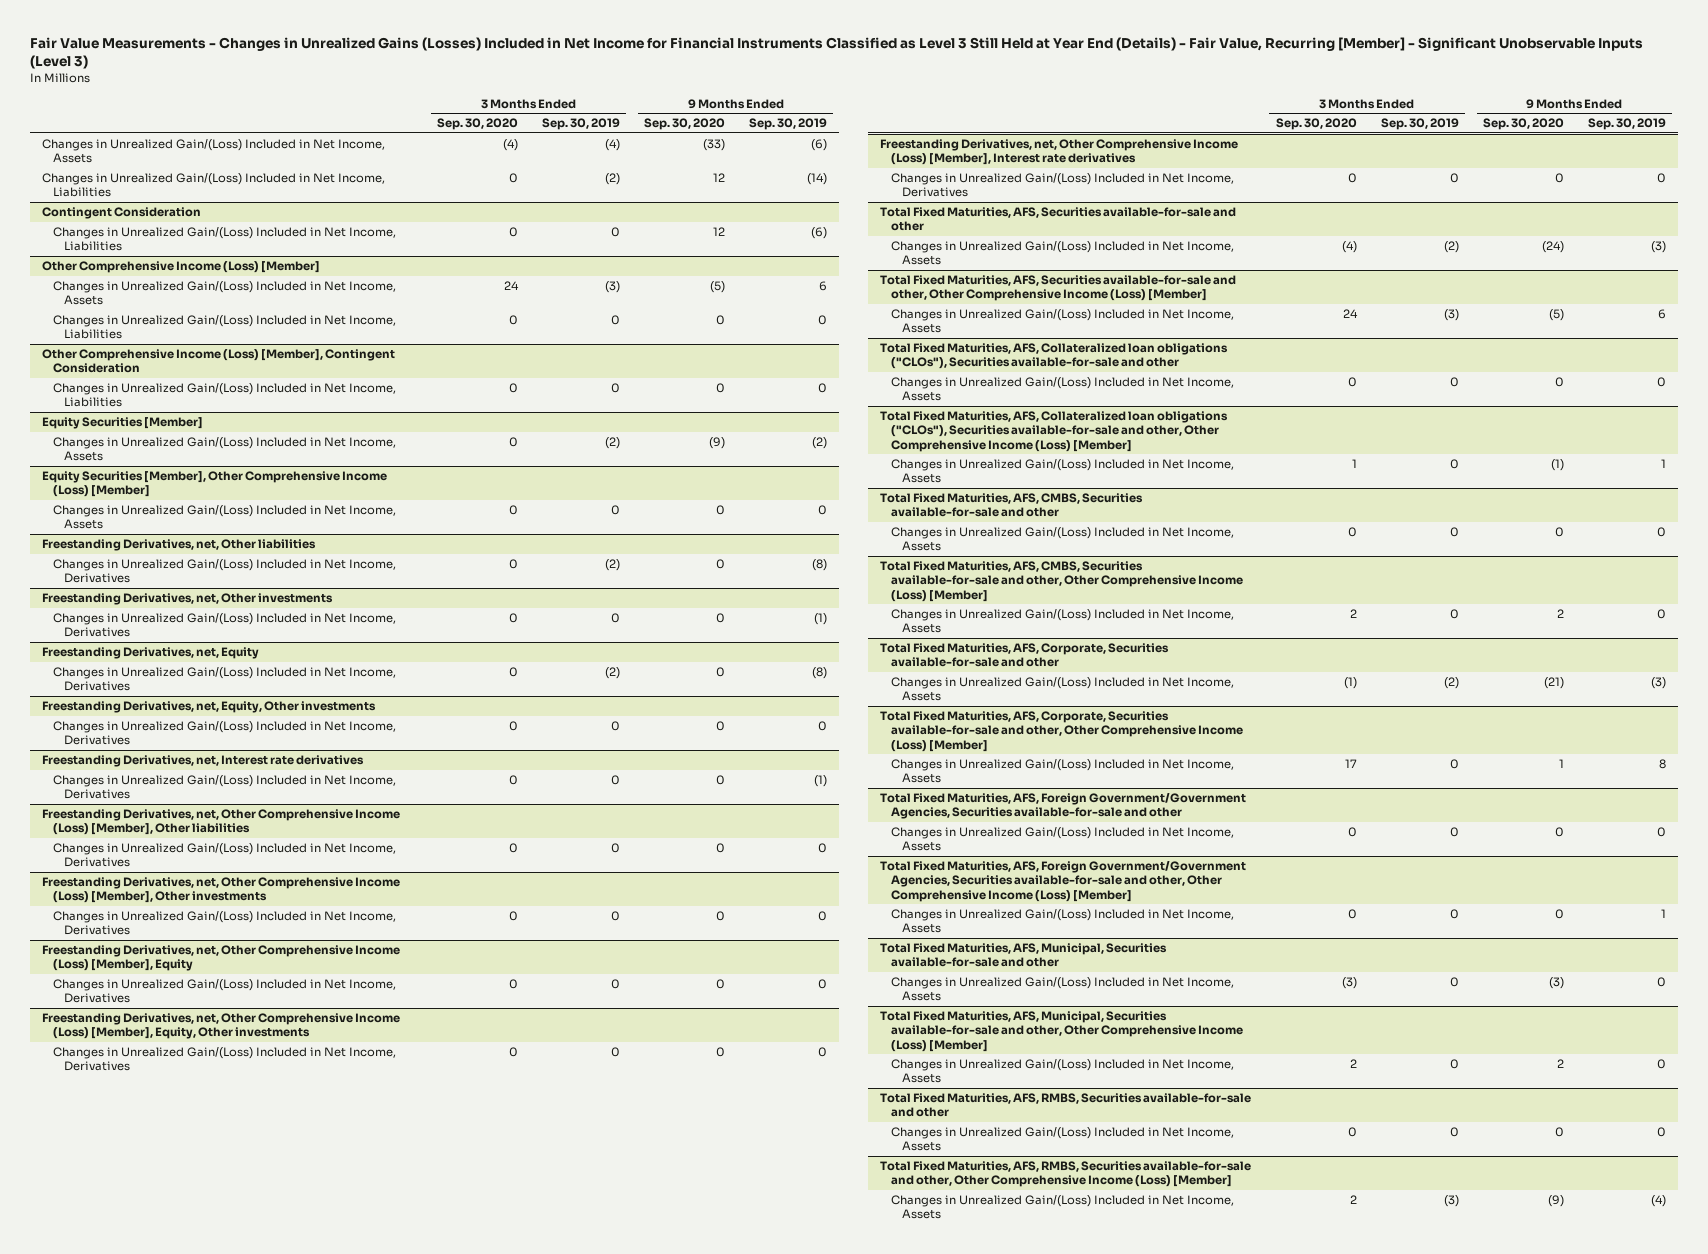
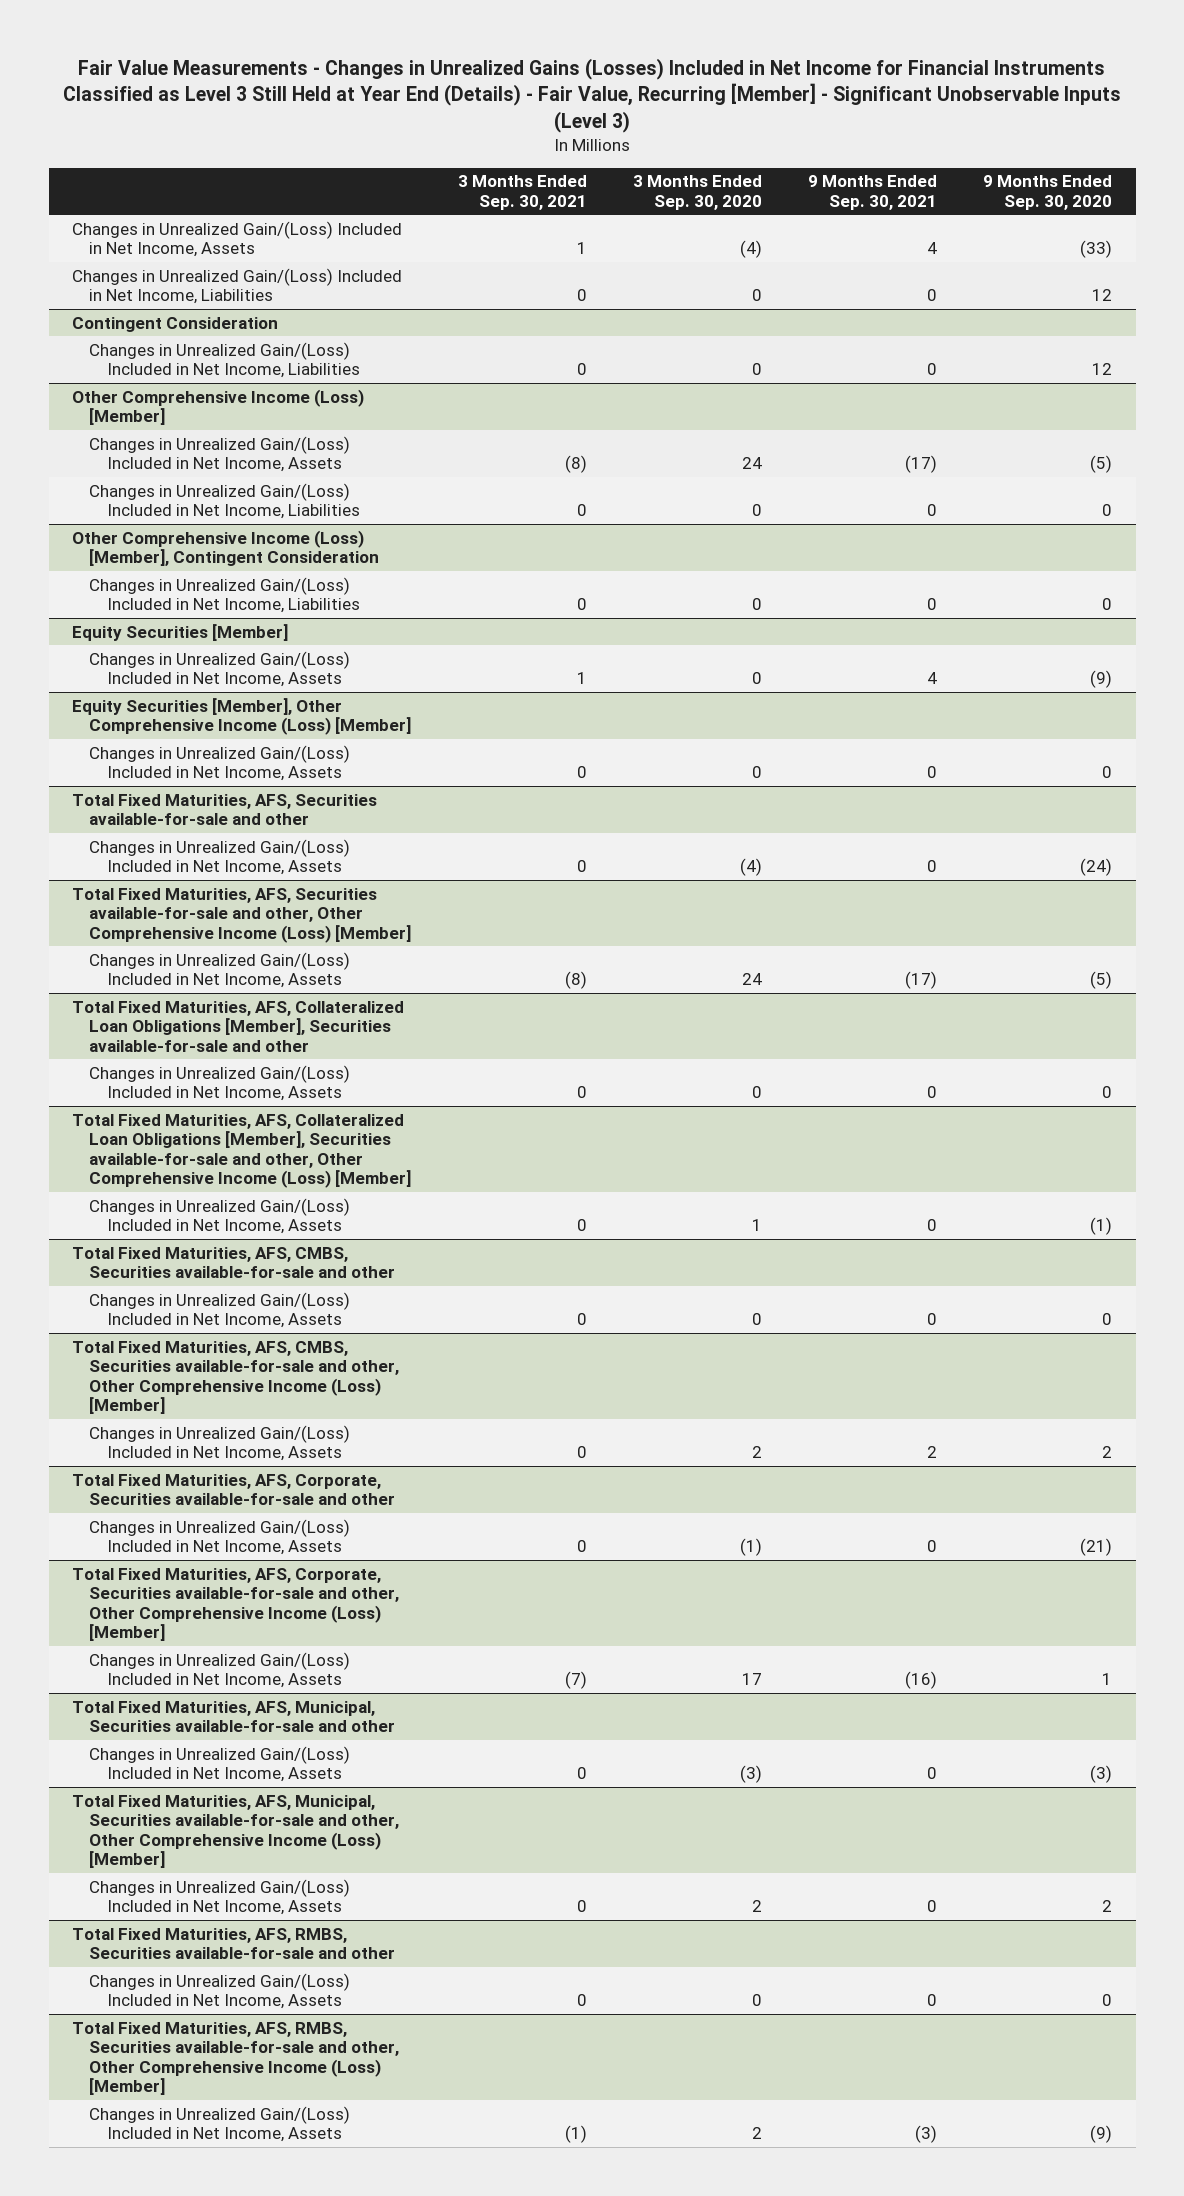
[542,118,621,131] Sep. 30, 2019 -> none
[749,118,828,131] Sep. 30, 2019 -> none
none -> [457,175,587,210] 3 Months Ended Sep. 30, 2021
none -> [808,175,938,210] 9 Months Ended Sep. 30, 2021
[42,539,317,552] Freestanding Derivatives, net, Other liabilities -> none
[52,559,396,584] Changes in Unrealized Gain/(Loss) Included in Net Income, Derivatives -> none
[42,593,334,606] Freestanding Derivatives, net, Other investments -> none
[52,613,396,638] Changes in Unrealized Gain/(Loss) Included in Net Income, Derivatives -> none
[42,647,260,660] Freestanding Derivatives, net, Equity -> none
[52,667,396,692] Changes in Unrealized Gain/(Loss) Included in Net Income, Derivatives -> none
[42,701,377,714] Freestanding Derivatives, net, Equity, Other investments -> none
[52,721,396,746] Changes in Unrealized Gain/(Loss) Included in Net Income, Derivatives -> none
[42,755,365,768] Freestanding Derivatives, net, Interest rate derivatives -> none
[52,775,396,800] Changes in Unrealized Gain/(Loss) Included in Net Income, Derivatives -> none
[42,809,401,836] Freestanding Derivatives, net, Other Comprehensive Income (Loss) [Member], Other liabilities -> none
[52,843,396,868] Changes in Unrealized Gain/(Loss) Included in Net Income, Derivatives -> none
[42,877,401,904] Freestanding Derivatives, net, Other Comprehensive Income (Loss) [Member], Other investments -> none
[52,911,396,936] Changes in Unrealized Gain/(Loss) Included in Net Income, Derivatives -> none
[42,945,401,972] Freestanding Derivatives, net, Other Comprehensive Income (Loss) [Member], Equity -> none
[52,979,396,1004] Changes in Unrealized Gain/(Loss) Included in Net Income, Derivatives -> none
[42,1013,401,1040] Freestanding Derivatives, net, Other Comprehensive Income (Loss) [Member], Equity, Other investments -> none
[52,1047,396,1072] Changes in Unrealized Gain/(Loss) Included in Net Income, Derivatives -> none
[880,139,1239,166] Freestanding Derivatives, net, Other Comprehensive Income (Loss) [Member], Interest rate derivatives -> none
[891,173,1235,198] Changes in Unrealized Gain/(Loss) Included in Net Income, Derivatives -> none
[880,343,1229,370] Total Fixed Maturities, AFS, Collateralized loan obligations ("CLOs"), Securities available-for-sale and other -> [71,1000,404,1052] Total Fixed Maturities, AFS, Collateralized Loan Obligations [Member], Securities available-for-sale and other
[880,411,1229,452] Total Fixed Maturities, AFS, Collateralized loan obligations ("CLOs"), Securities available-for-sale and other, Other Comprehensive Income (Loss) [Member] -> [71,1113,412,1189] Total Fixed Maturities, AFS, Collateralized Loan Obligations [Member], Securities available-for-sale and other, Other Comprehensive Income (Loss) [Member]
[880,793,1247,820] Total Fixed Maturities, AFS, Foreign Government/Government Agencies, Securities available-for-sale and other -> none
[891,827,1235,852] Changes in Unrealized Gain/(Loss) Included in Net Income, Assets -> none
[880,861,1247,902] Total Fixed Maturities, AFS, Foreign Government/Government Agencies, Securities available-for-sale and other, Other Comprehensive Income (Loss) [Member] -> none
[891,909,1235,934] Changes in Unrealized Gain/(Loss) Included in Net Income, Assets -> none

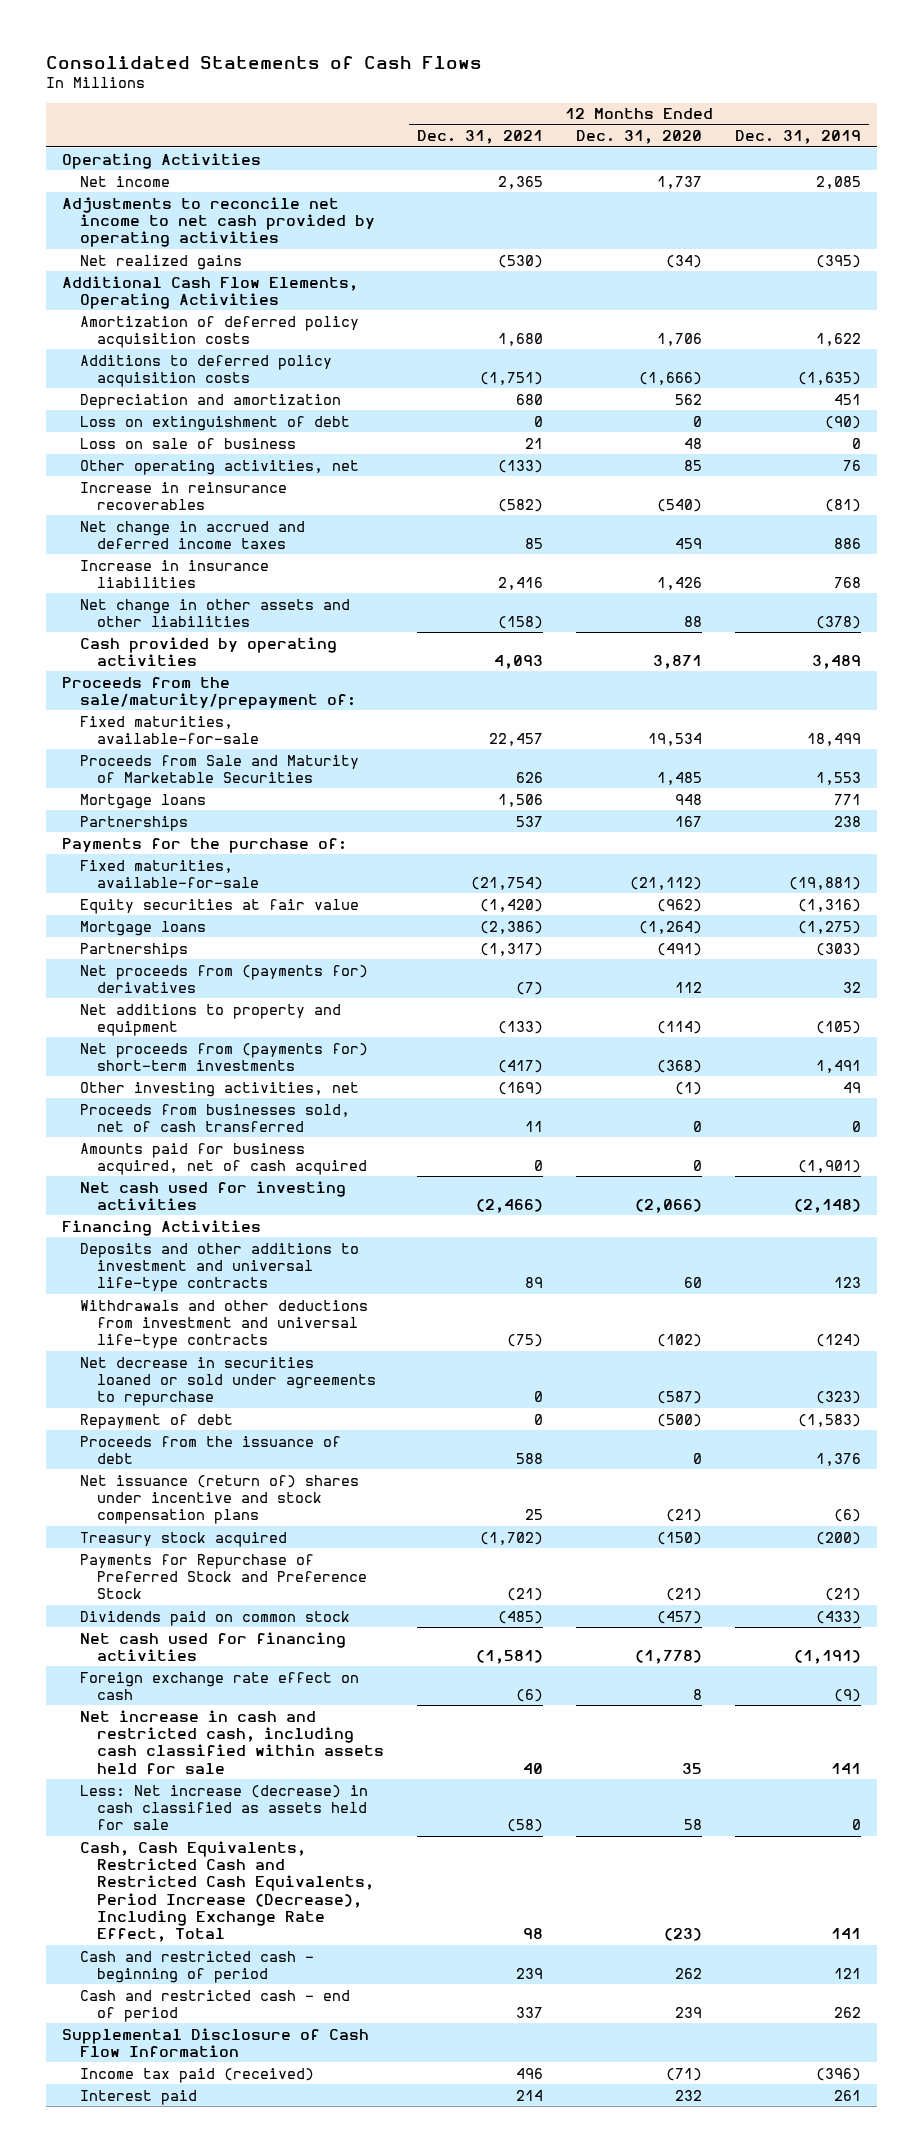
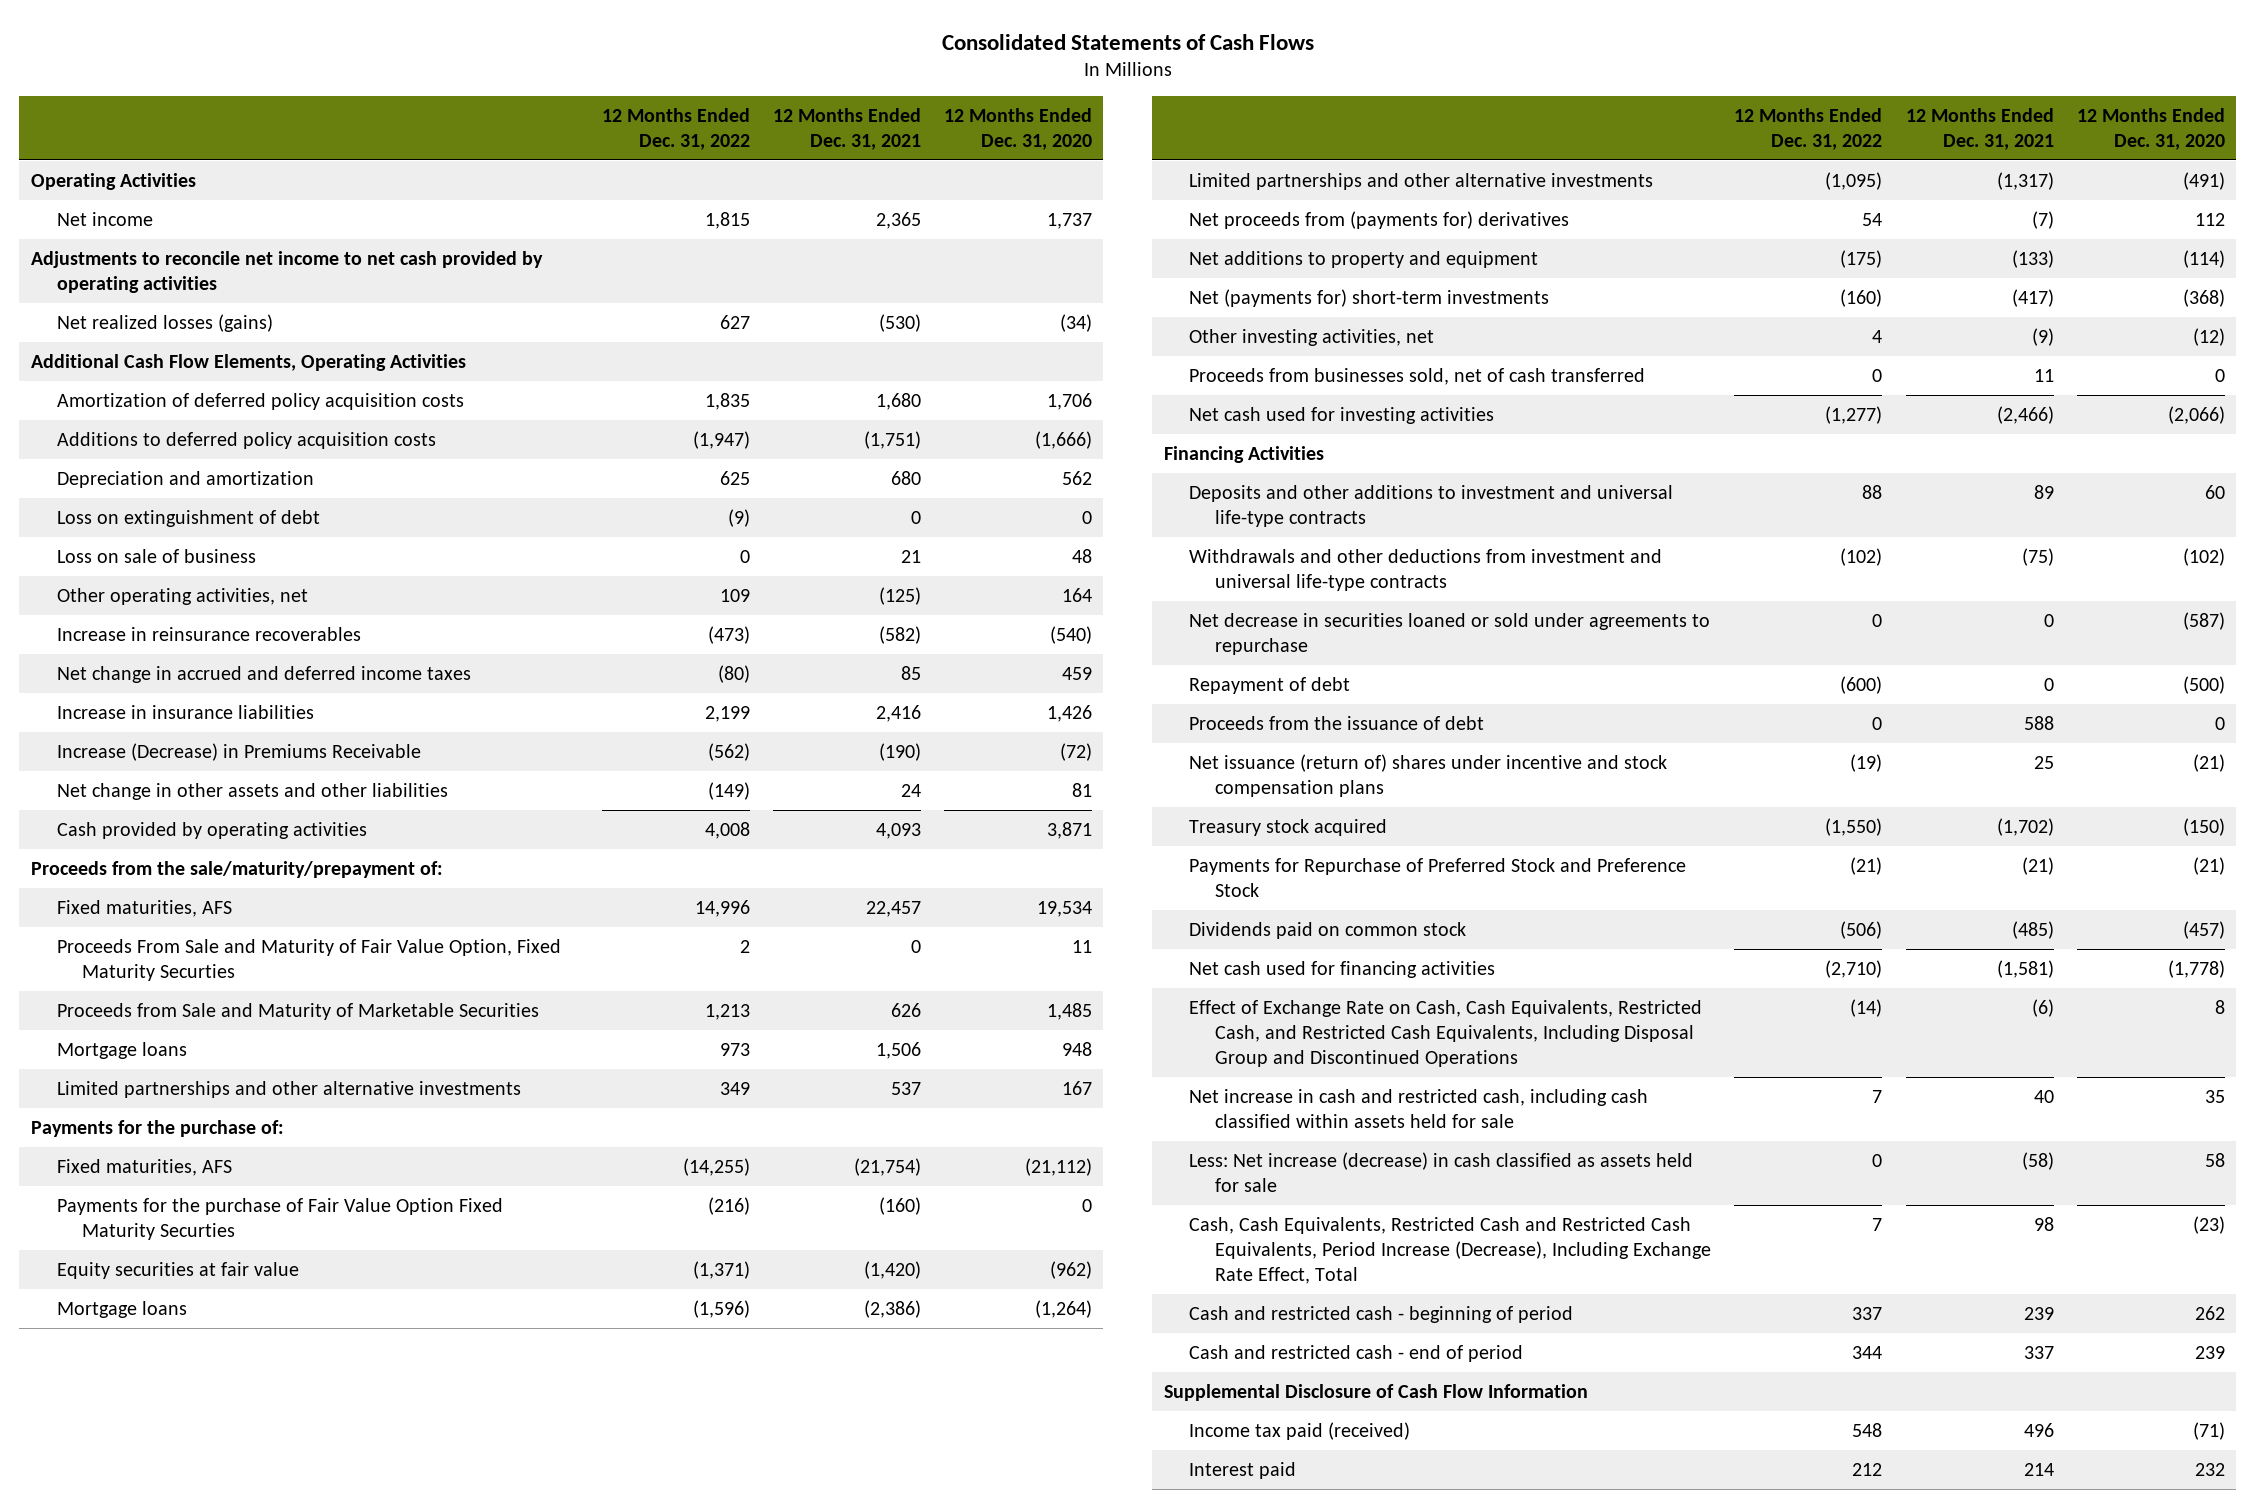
[734,130,861,145] Dec. 31, 2019 -> none
none -> [601,107,750,150] 12 Months Ended Dec. 31, 2022
[79,254,242,270] Net realized gains -> [56,314,273,333] Net realized losses (gains)
[498,459,544,473] (133) -> [878,587,921,606] (125)
[684,459,703,471] 85 -> [1061,588,1092,603] 164
none -> [56,743,421,762] Increase (Decrease) in Premiums Receivable
[498,615,544,629] (158) -> [900,784,921,798] 24
[684,615,703,627] 88 -> [1071,783,1092,798] 81
[79,715,260,744] Fixed maturities, available-for-sale -> [56,900,232,918] Fixed maturities, AFS
none -> [56,939,561,982] Proceeds From Sale and Maturity of Fair Value Option, Fixed Maturity Securties
[79,815,188,831] Partnerships -> [56,1081,521,1099] Limited partnerships and other alternative investments
[79,859,260,888] Fixed maturities, available-for-sale -> [56,1159,232,1177] Fixed maturities, AFS
none -> [56,1198,503,1241] Payments for the purchase of Fair Value Option Fixed Maturity Securties
[79,942,188,958] Partnerships -> [1189,173,1654,191] Limited partnerships and other alternative investments
[79,1042,368,1071] Net proceeds from (payments for) short-term investments -> [1189,289,1550,308] Net (payments for) short-term investments
[498,1081,544,1095] (169) -> [2031,328,2054,347] (9)
[675,1081,703,1095] (1) -> [2192,328,2225,347] (12)
[79,1142,368,1175] Amounts paid for business acquired, net of cash acquired -> none
[79,1671,359,1700] Foreign exchange rate effect on cash -> none
none -> [1189,1000,1703,1068] Effect of Exchange Rate on Cash, Cash Equivalents, Restricted Cash, and Restricted Cash Equivalents, Including Disposal Group and Discontinued Operations

